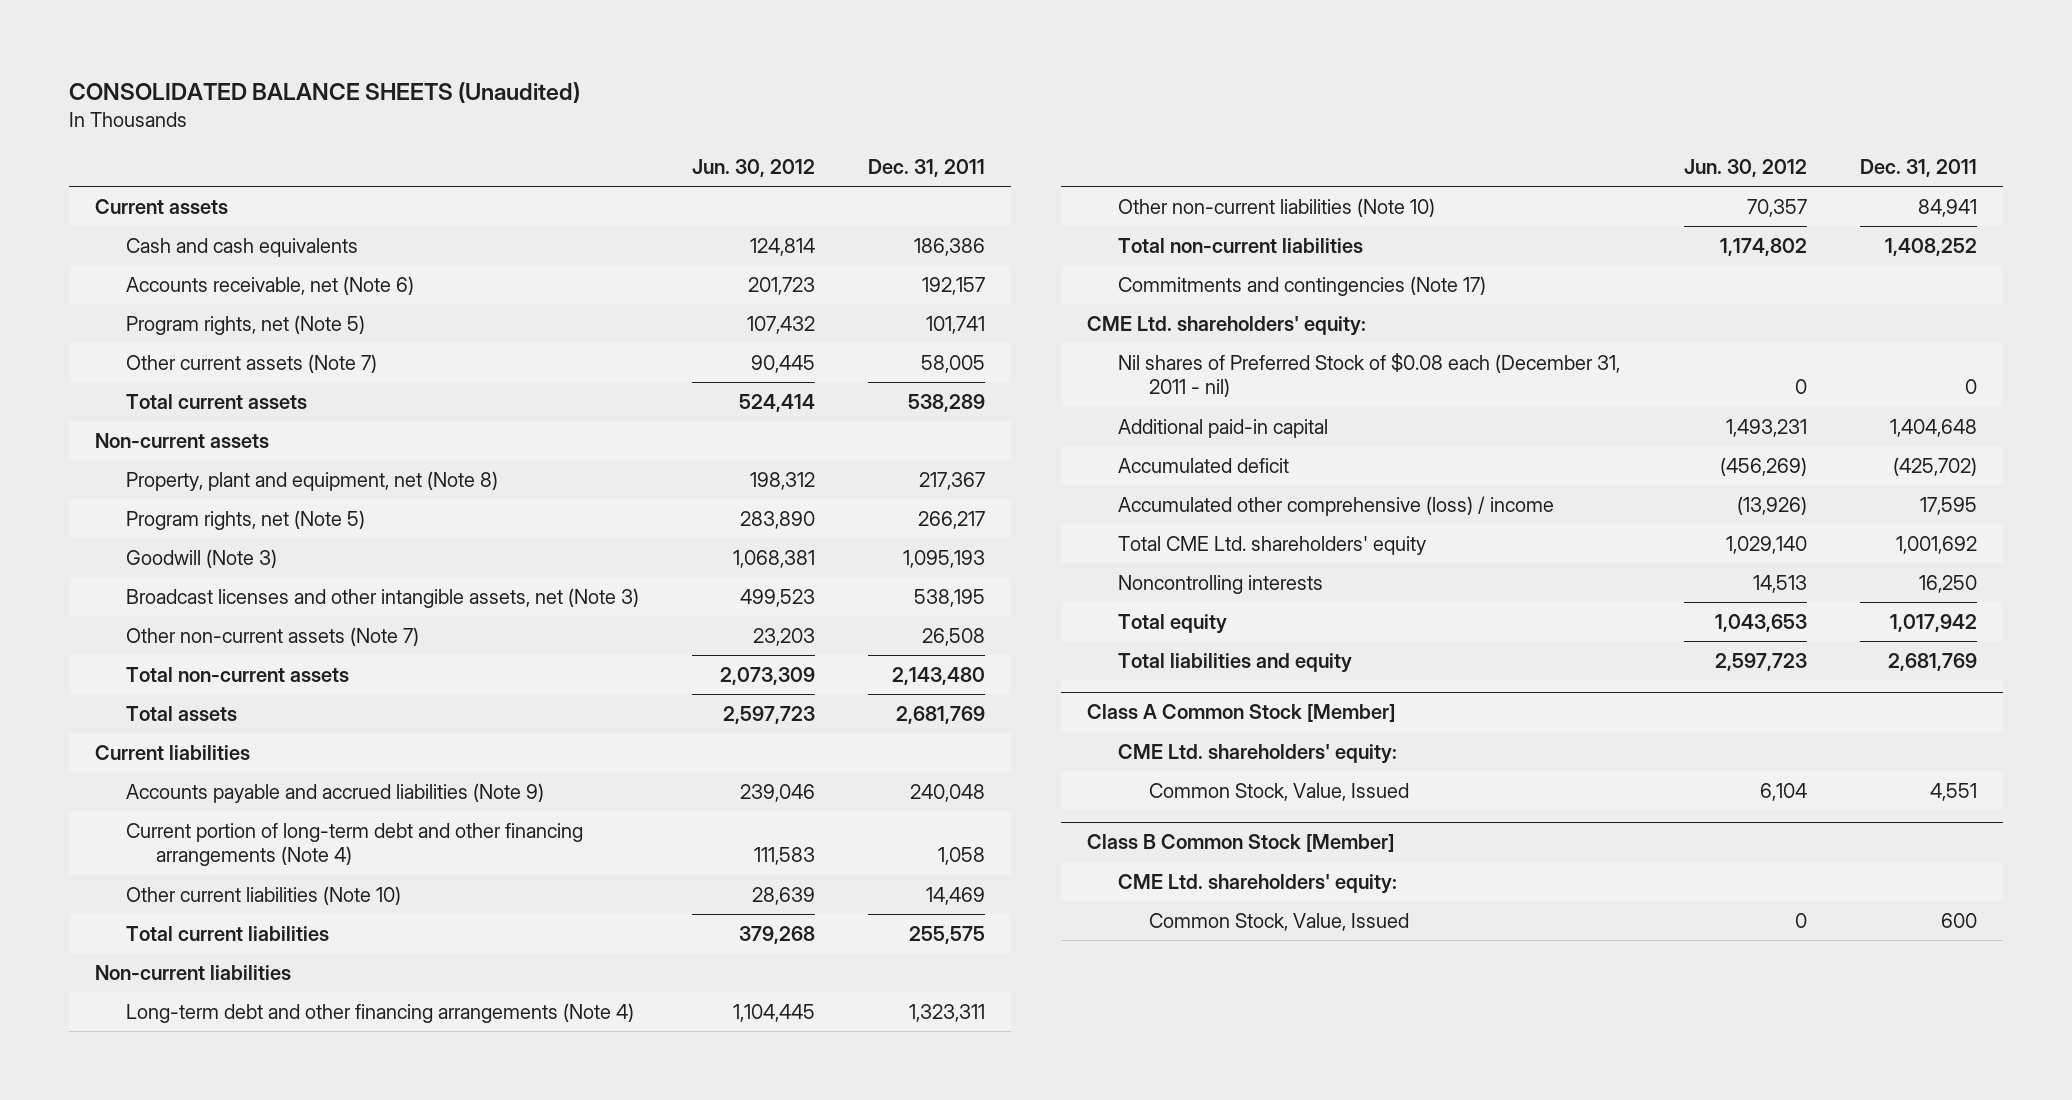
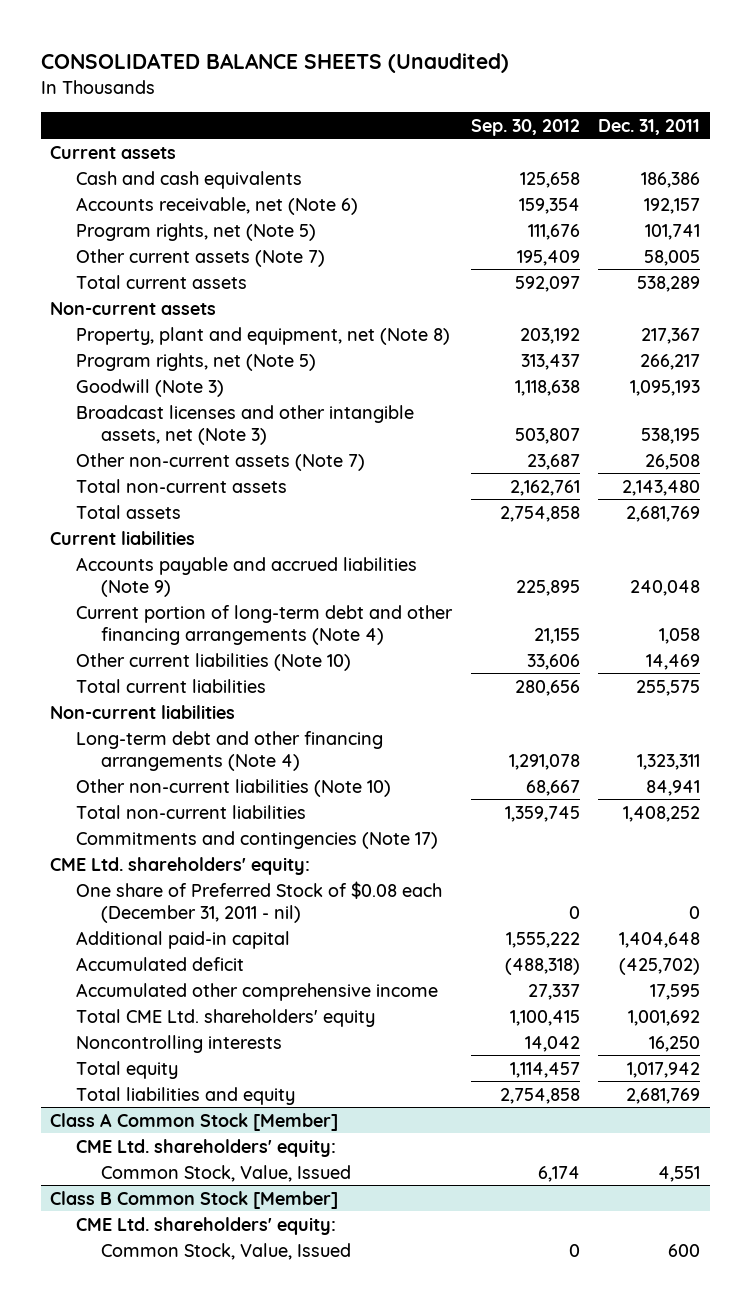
[691,159,815,178] Jun. 30, 2012 -> none
none -> [470,118,580,136] Sep. 30, 2012
[1117,353,1620,398] Nil shares of Preferred Stock of $0.08 each (December 31, 2011 - nil) -> [75,880,442,923] One share of Preferred Stock of $0.08 each (December 31, 2011 - nil)
[1117,496,1554,517] Accumulated other comprehensive (loss) / income -> [75,982,438,1001] Accumulated other comprehensive income

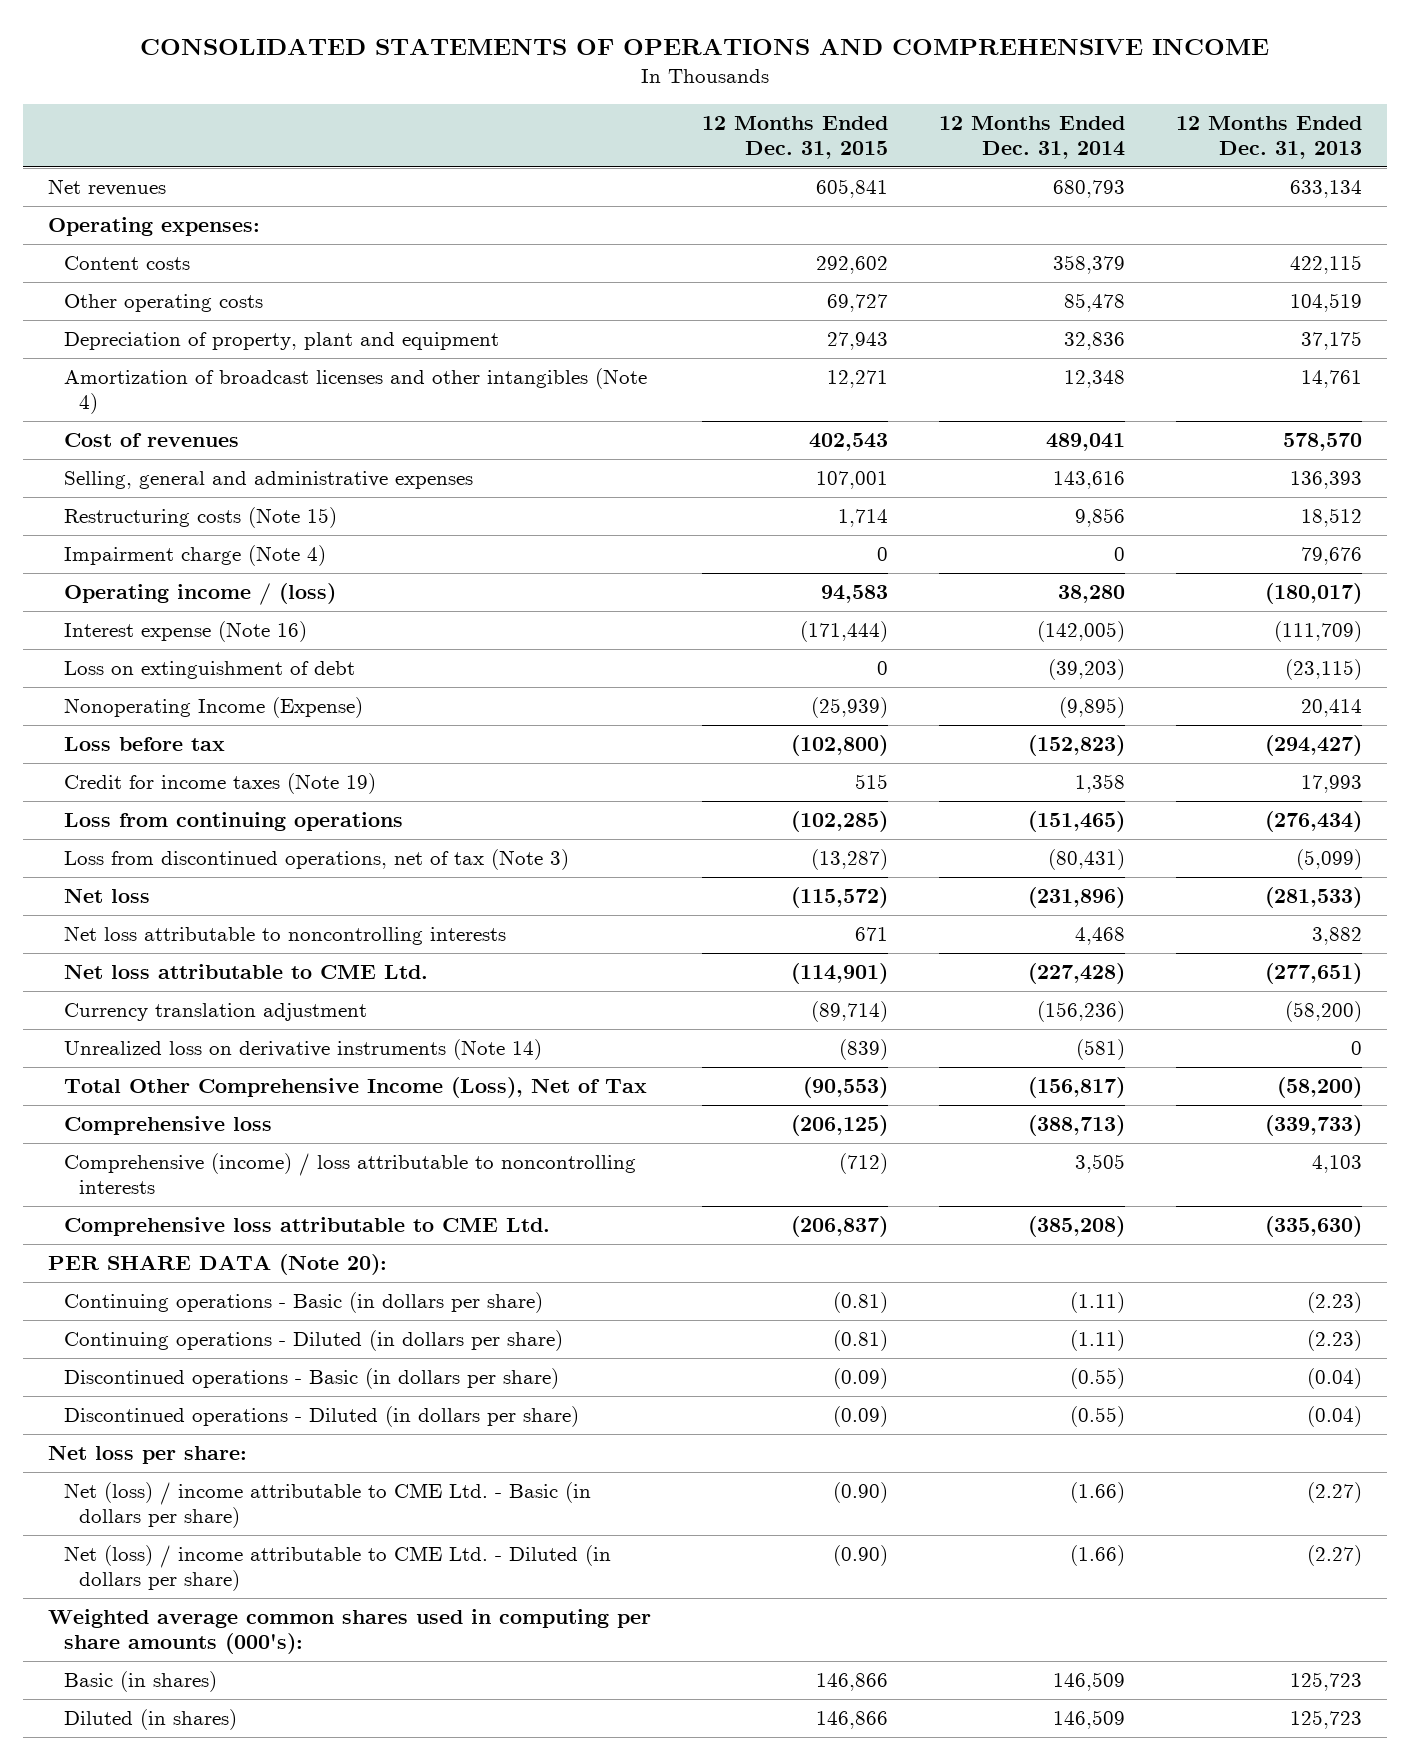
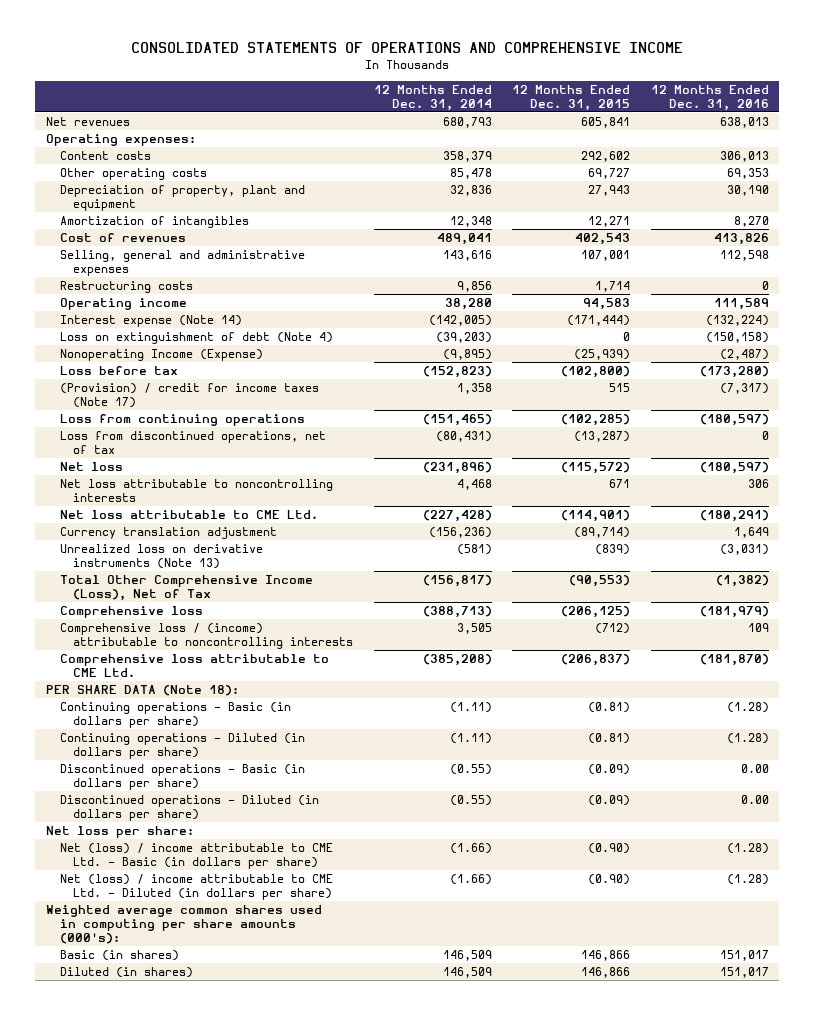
[1175,116,1362,160] 12 Months Ended Dec. 31, 2013 -> none
none -> [650,84,769,111] 12 Months Ended Dec. 31, 2016
[63,368,647,414] Amortization of broadcast licenses and other intangibles (Note 4) -> [59,215,249,228] Amortization of intangibles
[63,545,326,567] Impairment charge (Note 4) -> none
[63,507,337,529] Restructuring costs (Note 15) -> [59,280,193,293] Restructuring costs
[63,583,336,606] Operating income / (loss) -> [59,297,187,310] Operating income
[63,621,307,643] Interest expense (Note 16) -> [59,314,242,327] Interest expense (Note 14)
[63,661,355,680] Loss on extinguishment of debt -> [59,331,333,344] Loss on extinguishment of debt (Note 4)
[63,773,376,795] Credit for income taxes (Note 19) -> [59,382,319,408] (Provision) / credit for income taxes (Note 17)
[63,849,569,871] Loss from discontinued operations, net of tax (Note 3) -> [59,430,326,454] Loss from discontinued operations, net of tax
[63,1039,542,1061] Unrealized loss on derivative instruments (Note 14) -> [59,543,263,569] Unrealized loss on derivative instruments (Note 13)
[63,1153,636,1194] Comprehensive (income) / loss attributable to noncontrolling interests -> [59,622,354,649] Comprehensive loss / (income) attributable to noncontrolling interests
[48,1254,388,1276] PER SHARE DATA (Note 20): -> [45,684,239,696] PER SHARE DATA (Note 18):

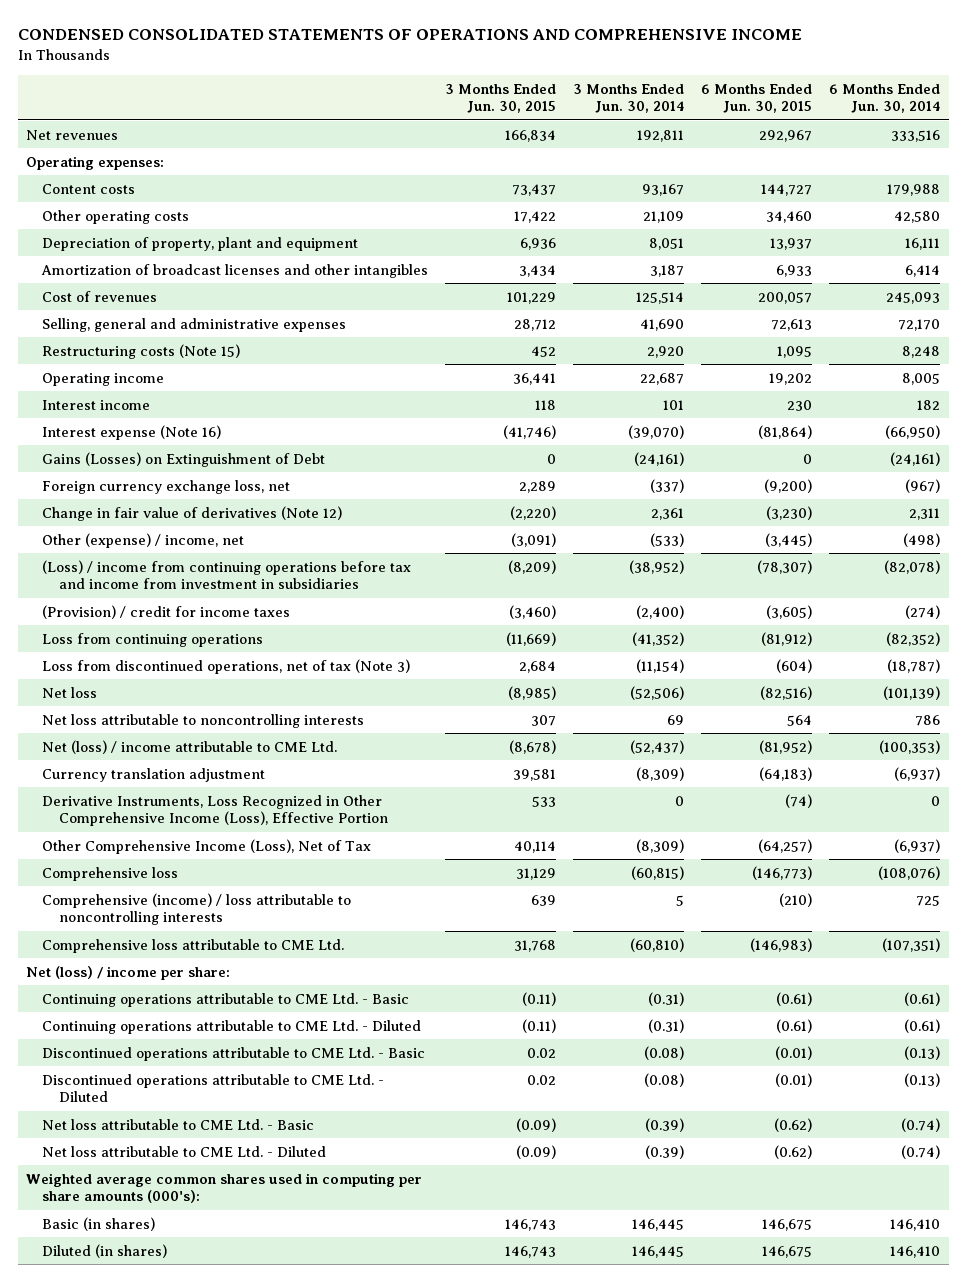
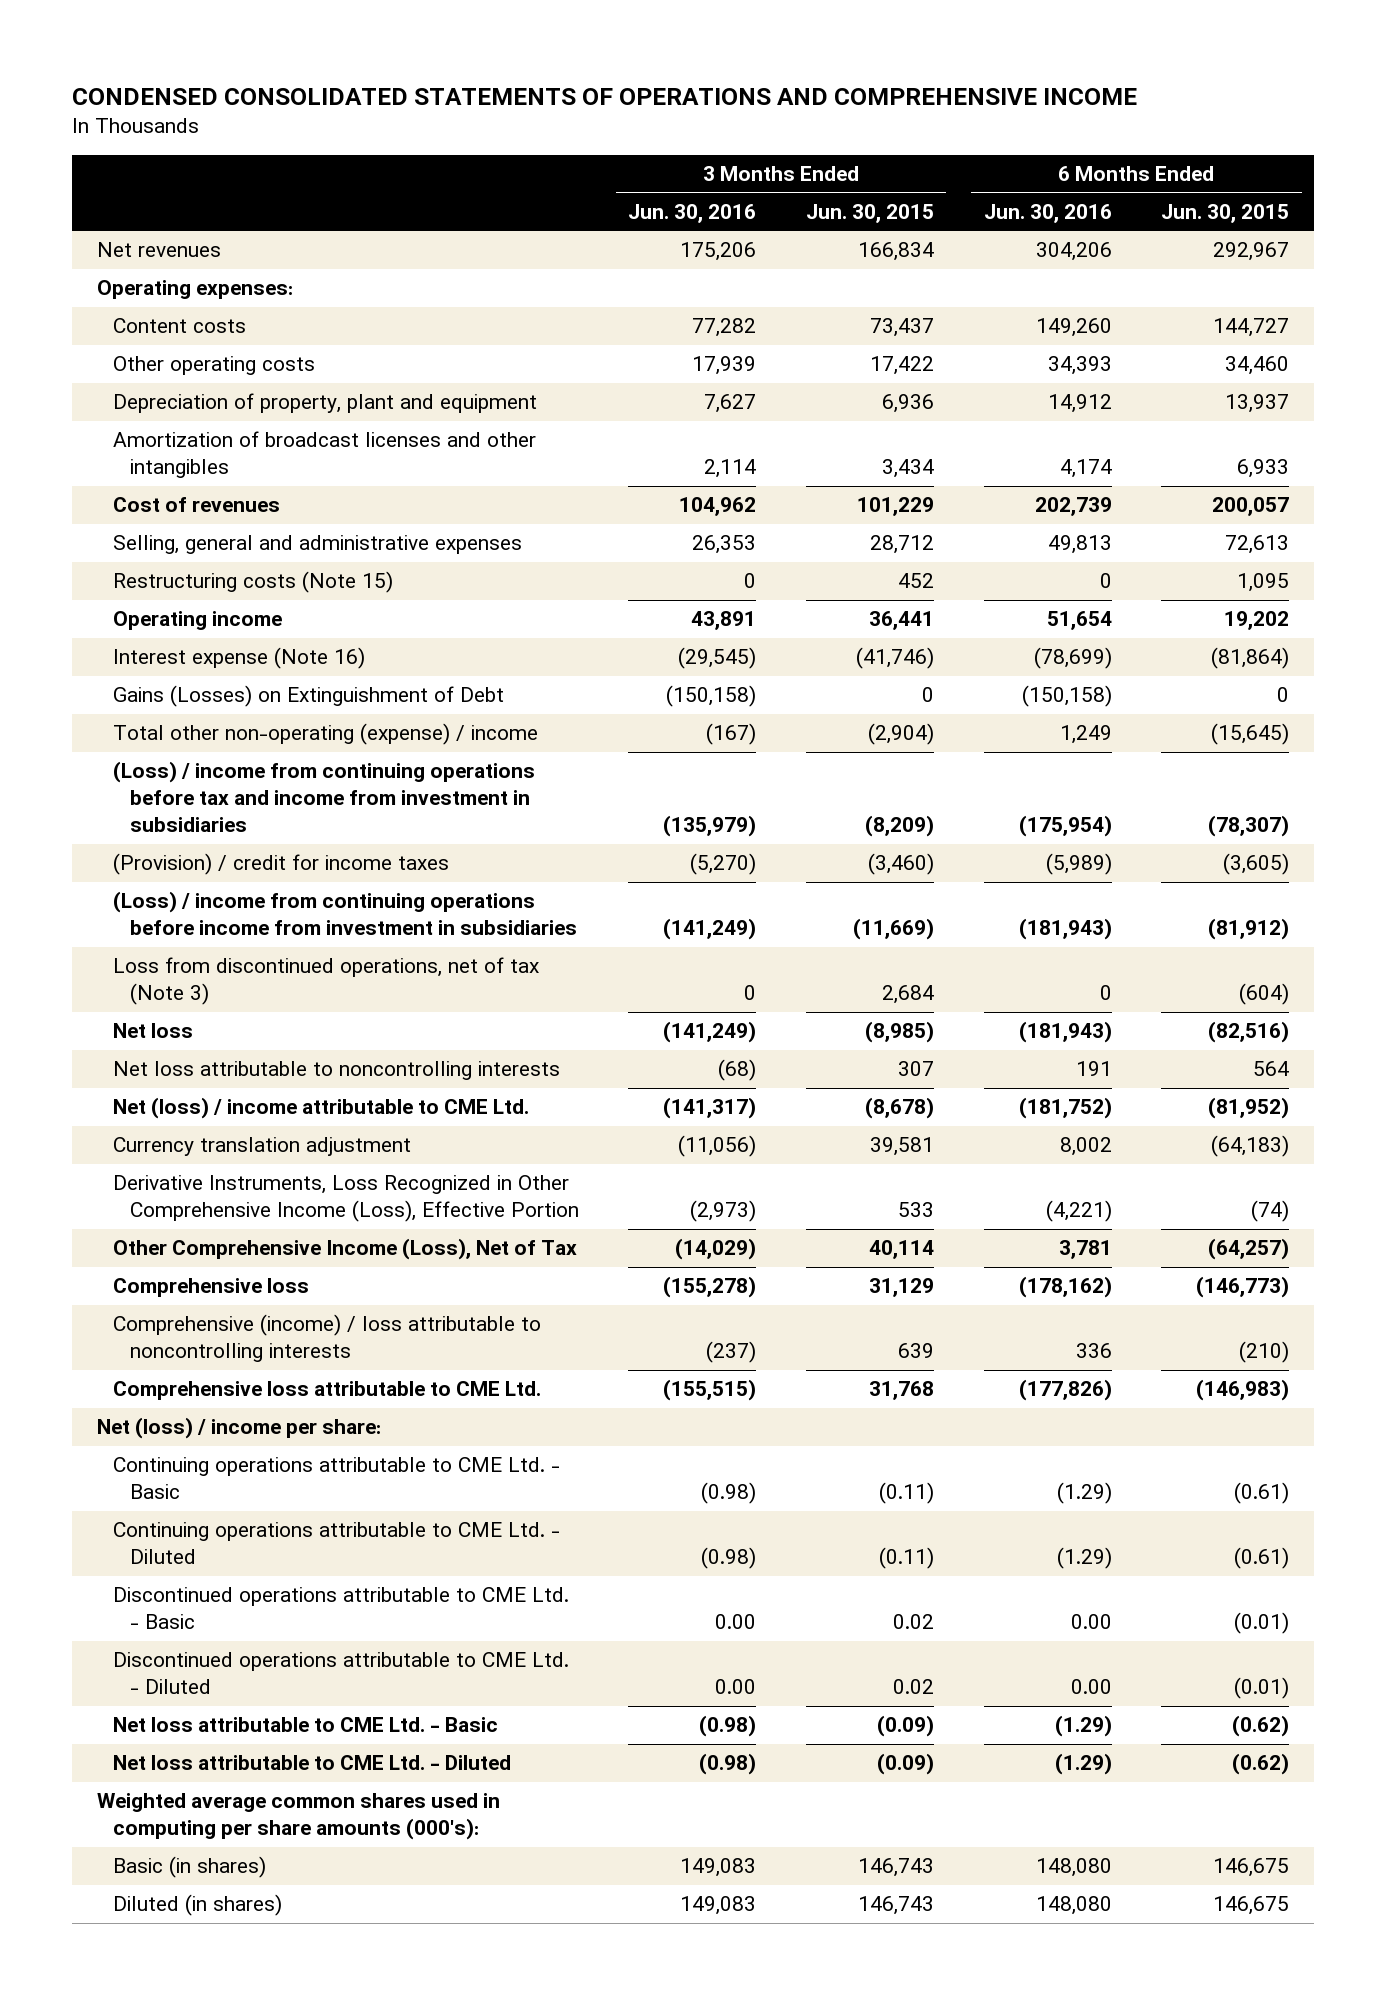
[573,83,685,114] 3 Months Ended Jun. 30, 2014 -> none
[829,83,941,114] 6 Months Ended Jun. 30, 2014 -> none
none -> [628,203,757,223] Jun. 30, 2016
none -> [983,203,1112,223] Jun. 30, 2016
[42,399,151,410] Interest income -> none
[42,479,291,494] Foreign currency exchange loss, net -> none
[42,505,343,521] Change in fair value of derivatives (Note 12) -> none
[42,532,245,548] Other (expense) / income, net -> none
none -> [113,723,539,746] Total other non-operating (expense) / income
[42,632,264,647] Loss from continuing operations -> [113,891,577,936] (Loss) / income from continuing operations before income from investment in subsidiaries

